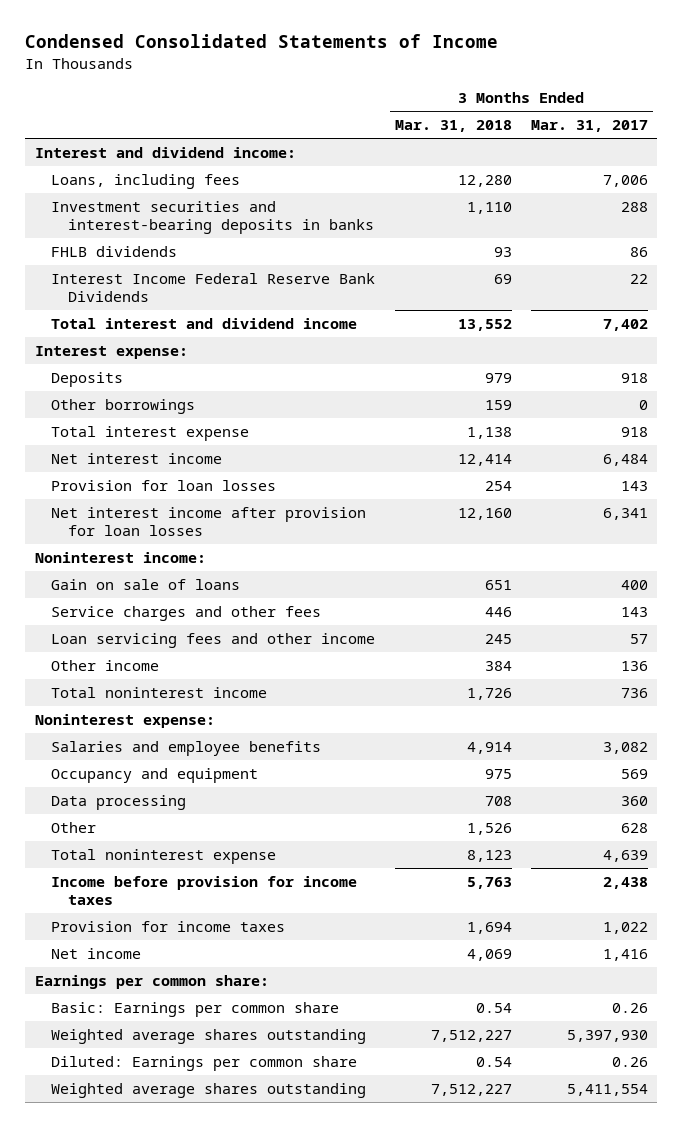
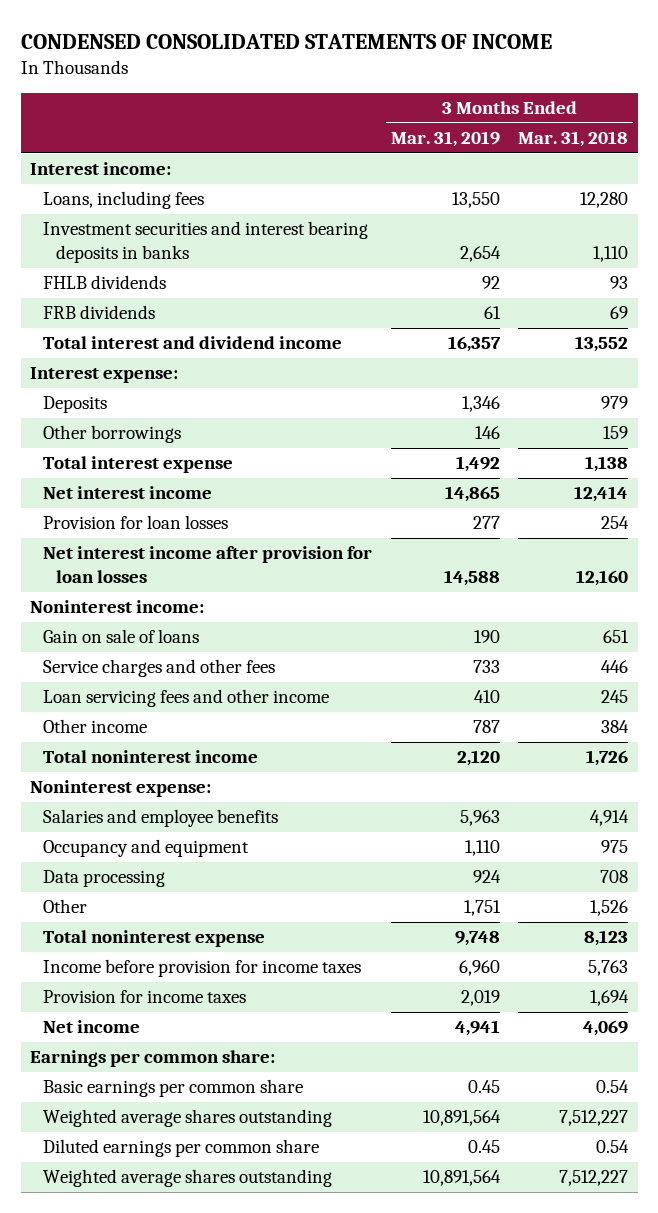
[25,34,499,49] Condensed Consolidated Statements of Income -> [20,34,552,50] CONDENSED CONSOLIDATED STATEMENTS OF INCOME
[530,120,648,133] Mar. 31, 2017 -> none
none -> [390,130,500,147] Mar. 31, 2019
[34,147,296,159] Interest and dividend income: -> [29,162,171,176] Interest income:
[51,201,375,234] Investment securities and interest-bearing deposits in banks -> [43,221,369,263] Investment securities and interest bearing deposits in banks
[51,273,376,302] Interest Income Federal Reserve Bank Dividends -> none
none -> [43,305,156,320] FRB dividends
[51,1002,340,1018] Basic: Earnings per common share -> [43,1079,304,1098] Basic earnings per common share
[51,1056,358,1072] Diluted: Earnings per common share -> [43,1139,320,1158] Diluted earnings per common share

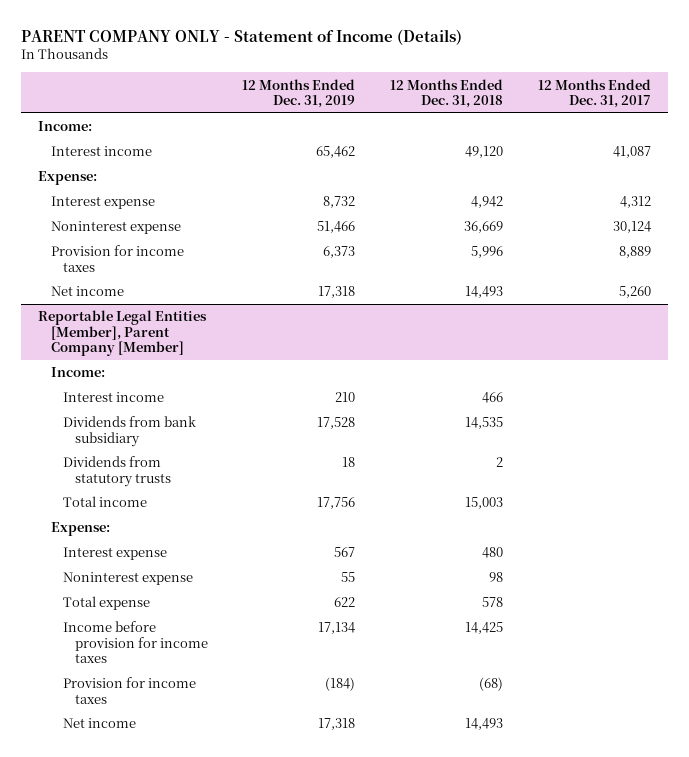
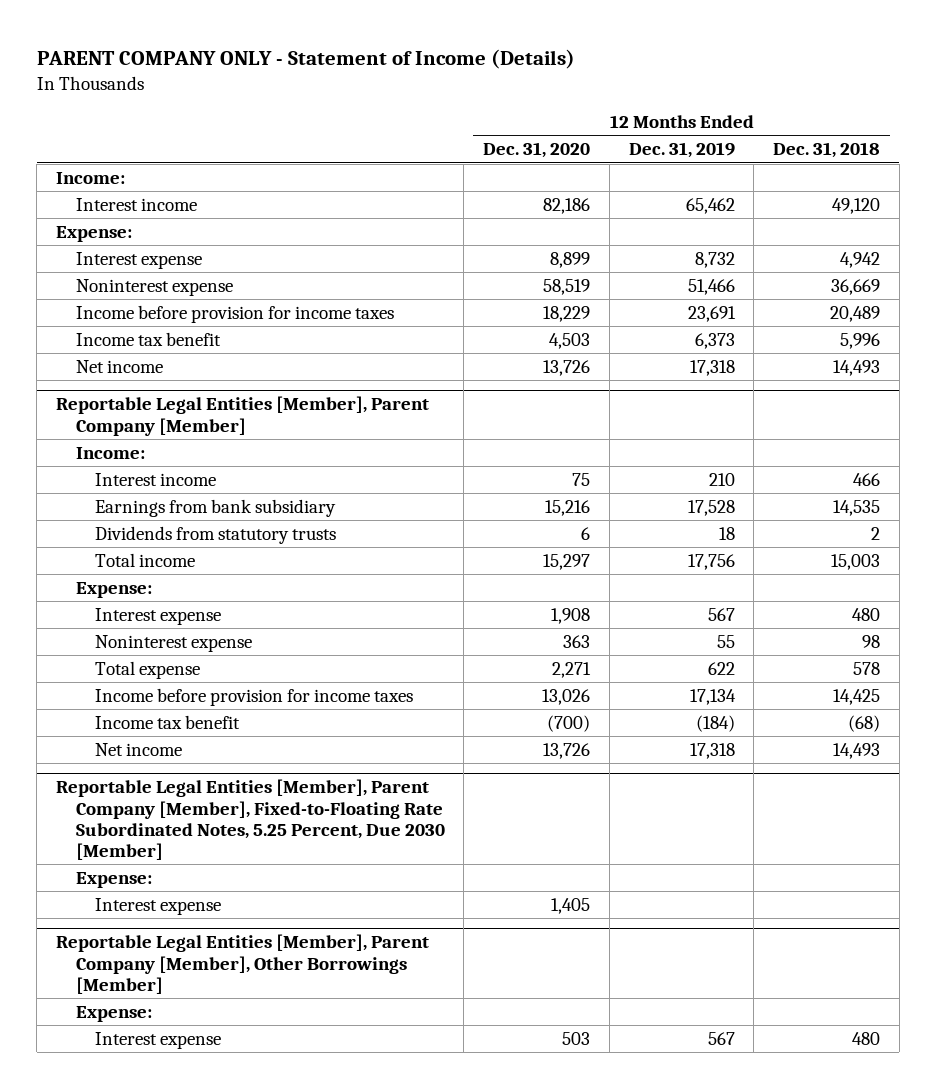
[537,78,651,109] 12 Months Ended Dec. 31, 2017 -> none
none -> [483,142,591,159] Dec. 31, 2020
none -> [75,304,394,323] Income before provision for income taxes
[50,245,184,272] Provision for income taxes -> [75,331,221,346] Income tax benefit
[62,416,196,447] Dividends from bank subsidiary -> [95,498,337,517] Earnings from bank subsidiary
[62,677,196,704] Provision for income taxes -> [95,714,241,729] Income tax benefit
none -> [55,779,445,860] Reportable Legal Entities [Member], Parent Company [Member], Fixed-to-Floating Rate Subordinated Notes, 5.25 Percent, Due 2030 [Member]
none -> [75,871,152,888] Expense:
none -> [95,897,222,915] Interest expense
none -> [55,934,429,994] Reportable Legal Entities [Member], Parent Company [Member], Other Borrowings [Member]
none -> [75,1005,152,1022] Expense:
none -> [95,1031,222,1049] Interest expense

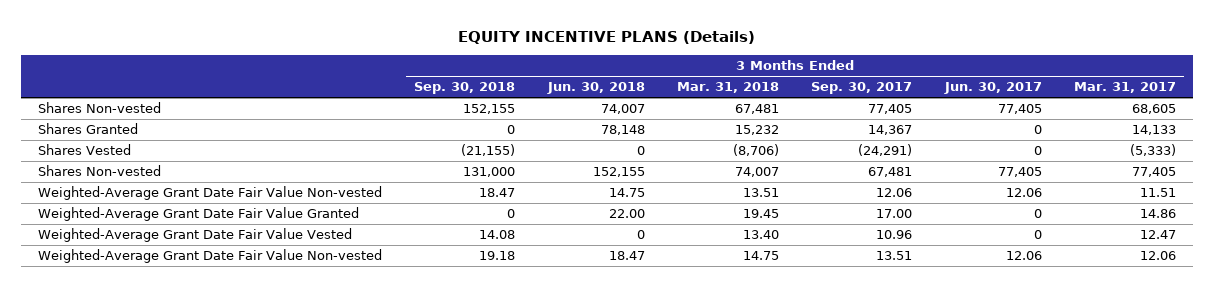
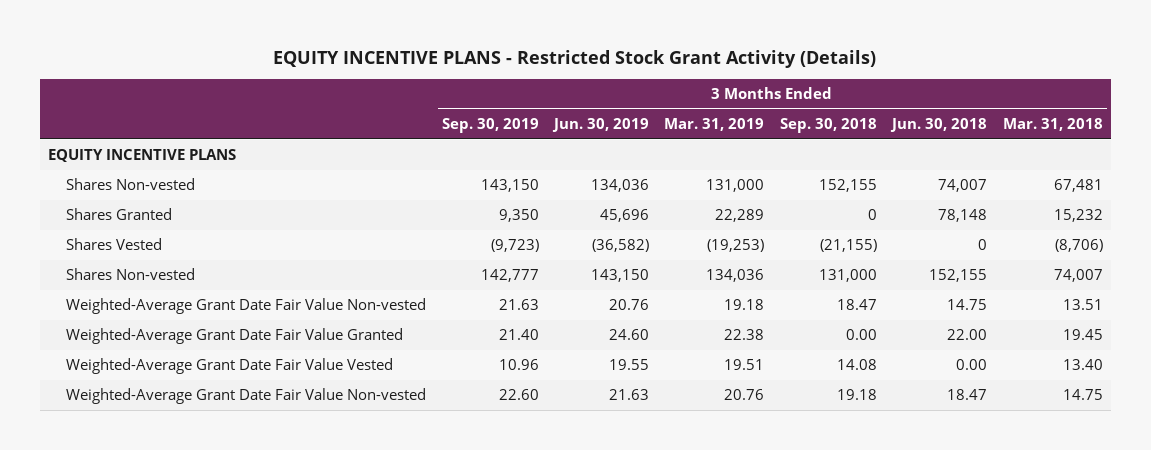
[458,30,756,44] EQUITY INCENTIVE PLANS (Details) -> [273,49,877,68] EQUITY INCENTIVE PLANS - Restricted Stock Grant Activity (Details)
[811,82,913,95] Sep. 30, 2017 -> none
[943,82,1042,95] Jun. 30, 2017 -> none
[1074,82,1177,94] Mar. 31, 2017 -> none
none -> [441,118,539,134] Sep. 30, 2019
none -> [551,118,649,133] Jun. 30, 2019
none -> [664,118,765,132] Mar. 31, 2019
none -> [48,149,237,163] EQUITY INCENTIVE PLANS
[507,209,516,219] 0 -> [845,329,877,341] 0.00
[636,230,645,240] 0 -> [956,359,988,371] 0.00

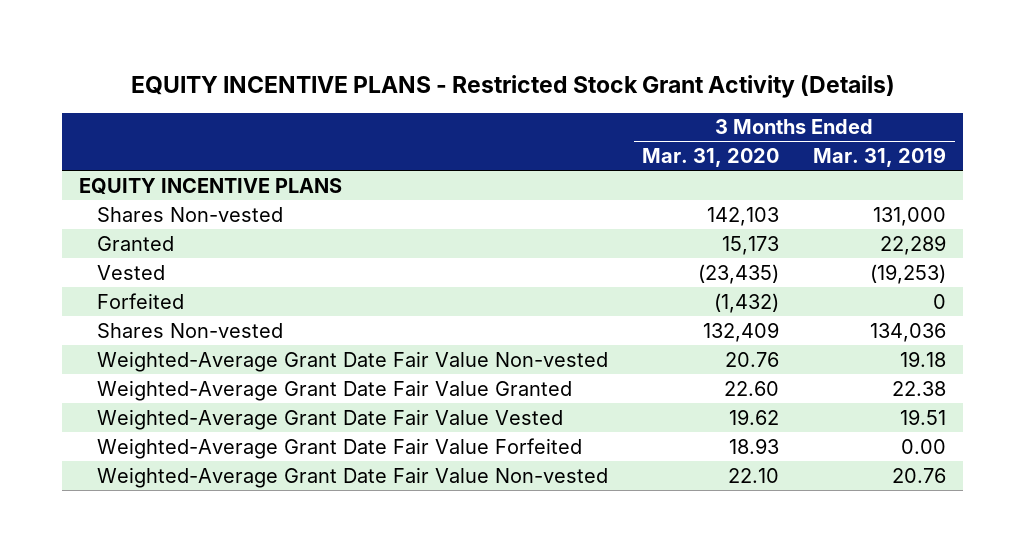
[441,118,539,134] Sep. 30, 2019 -> none
[551,118,649,133] Jun. 30, 2019 -> none
[779,118,877,134] Sep. 30, 2018 -> none
[890,118,988,133] Jun. 30, 2018 -> none
[1002,118,1103,132] Mar. 31, 2018 -> none
none -> [642,147,780,167] Mar. 31, 2020
[66,208,173,221] Shares Granted -> [97,235,175,251] Granted
[66,238,163,251] Shares Vested -> [97,264,166,280] Vested
none -> [97,292,185,309] Forfeited
none -> [97,437,583,459] Weighted-Average Grant Date Fair Value Forfeited

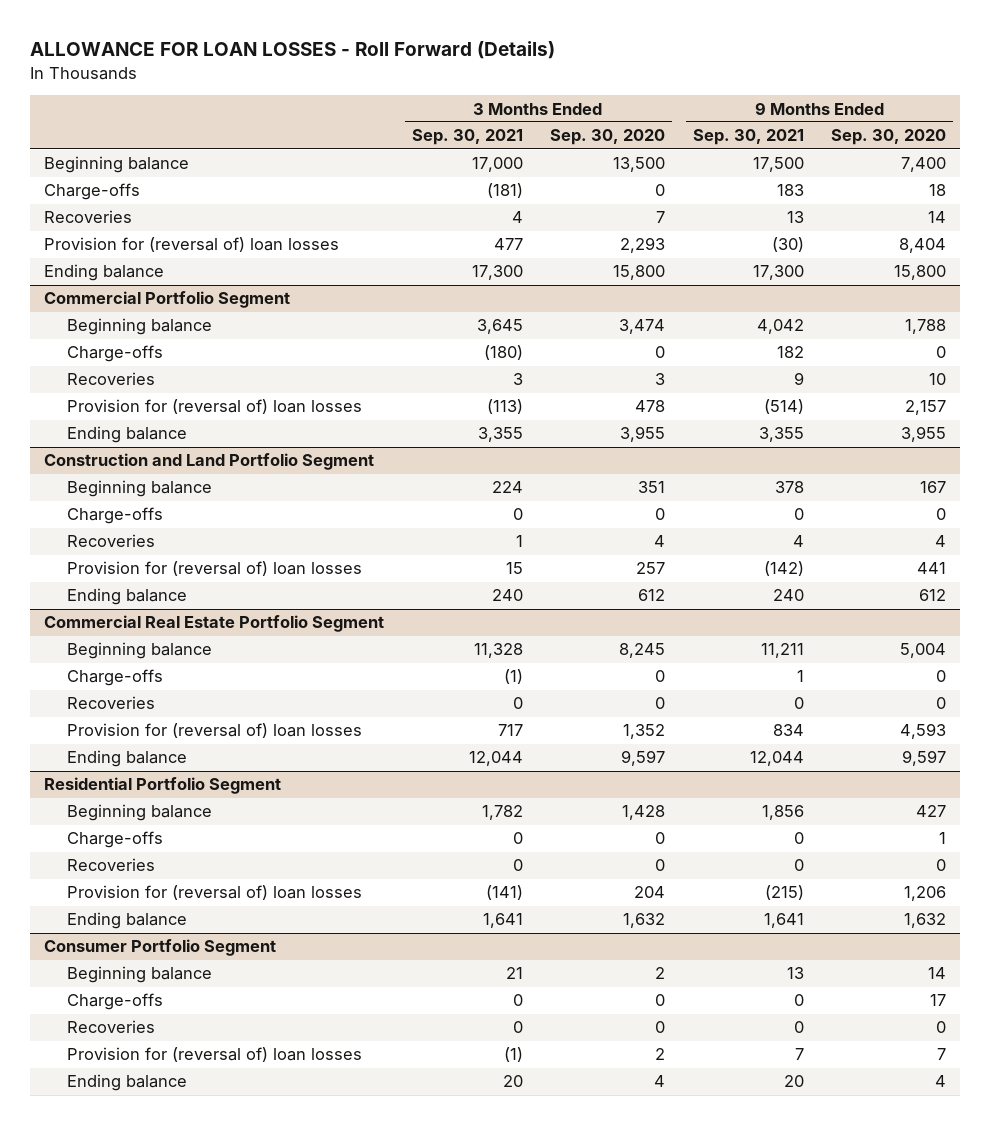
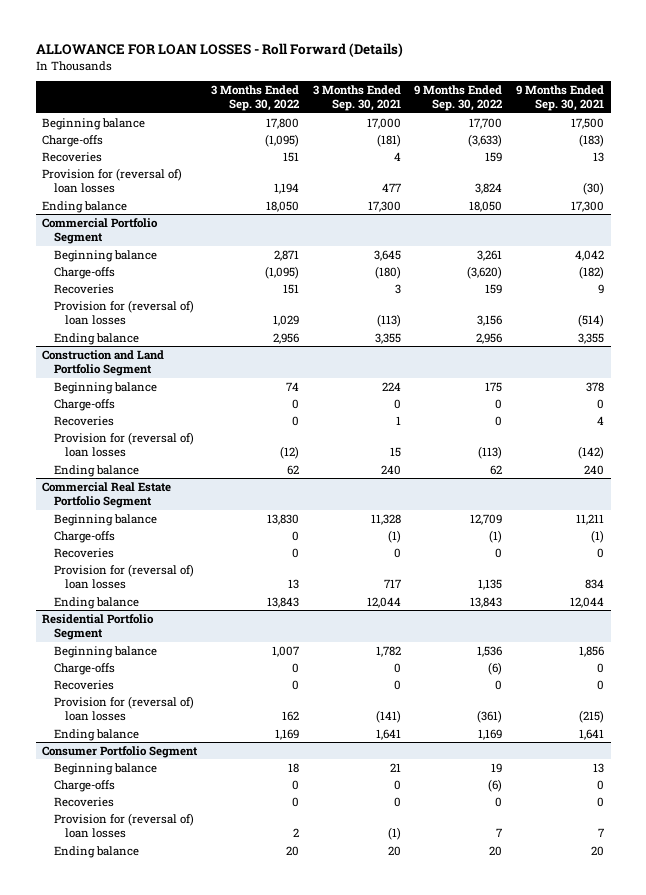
[550,129,666,146] Sep. 30, 2020 -> none
[831,129,947,146] Sep. 30, 2020 -> none
none -> [210,85,299,112] 3 Months Ended Sep. 30, 2022
none -> [414,85,503,112] 9 Months Ended Sep. 30, 2022
[776,184,804,197] 183 -> [578,133,604,147] (183)
[776,346,804,359] 182 -> [578,265,604,279] (182)
[796,670,804,683] 1 -> [590,529,604,543] (1)

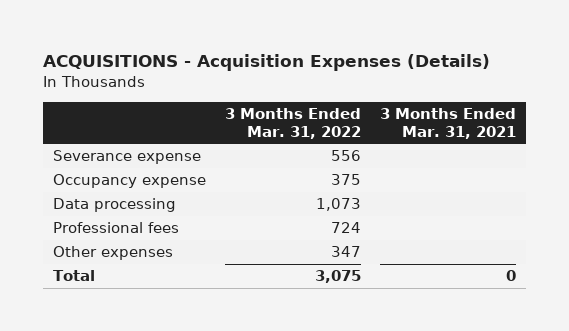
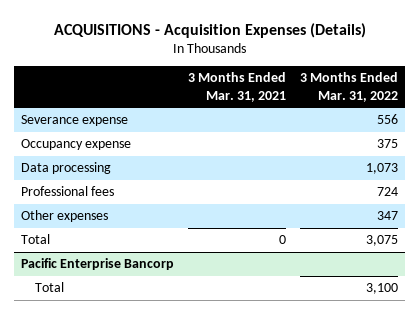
none -> [20,258,174,271] Pacific Enterprise Bancorp
none -> [35,282,65,293] Total

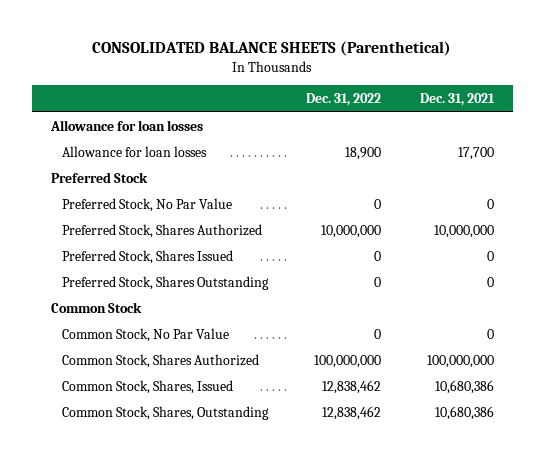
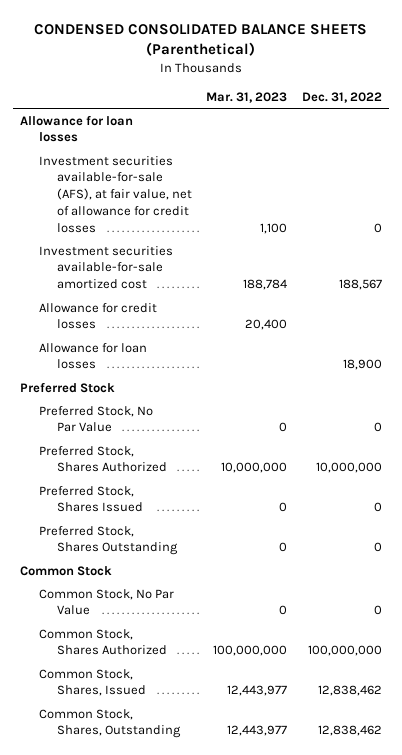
[92,40,452,56] CONSOLIDATED BALANCE SHEETS (Parenthetical) -> [34,23,368,57] CONDENSED CONSOLIDATED BALANCE SHEETS (Parenthetical)
[419,93,495,107] Dec. 31, 2021 -> none
none -> [206,91,288,103] Mar. 31, 2023
none -> [38,155,192,233] Investment securities available-for-sale (AFS), at fair value, net of allowance for credit losses
none -> [38,245,173,290] Investment securities available-for-sale amortized cost
none -> [38,302,157,330] Allowance for credit losses

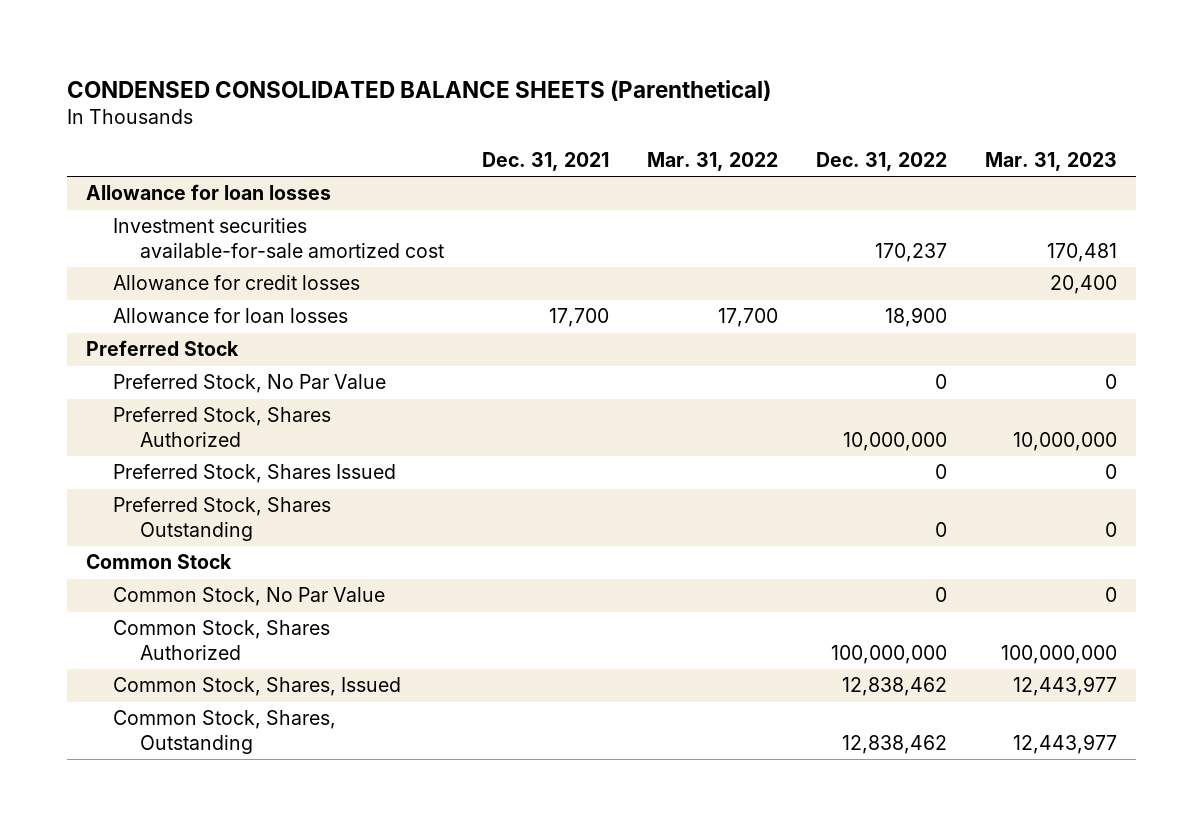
none -> [482,152,610,172] Dec. 31, 2021
none -> [647,152,779,172] Mar. 31, 2022
[38,155,192,233] Investment securities available-for-sale (AFS), at fair value, net of allowance for credit losses -> none
[243,279,288,291] 188,784 -> [1047,243,1118,263] 170,481
[338,279,382,291] 188,567 -> [875,243,948,263] 170,237

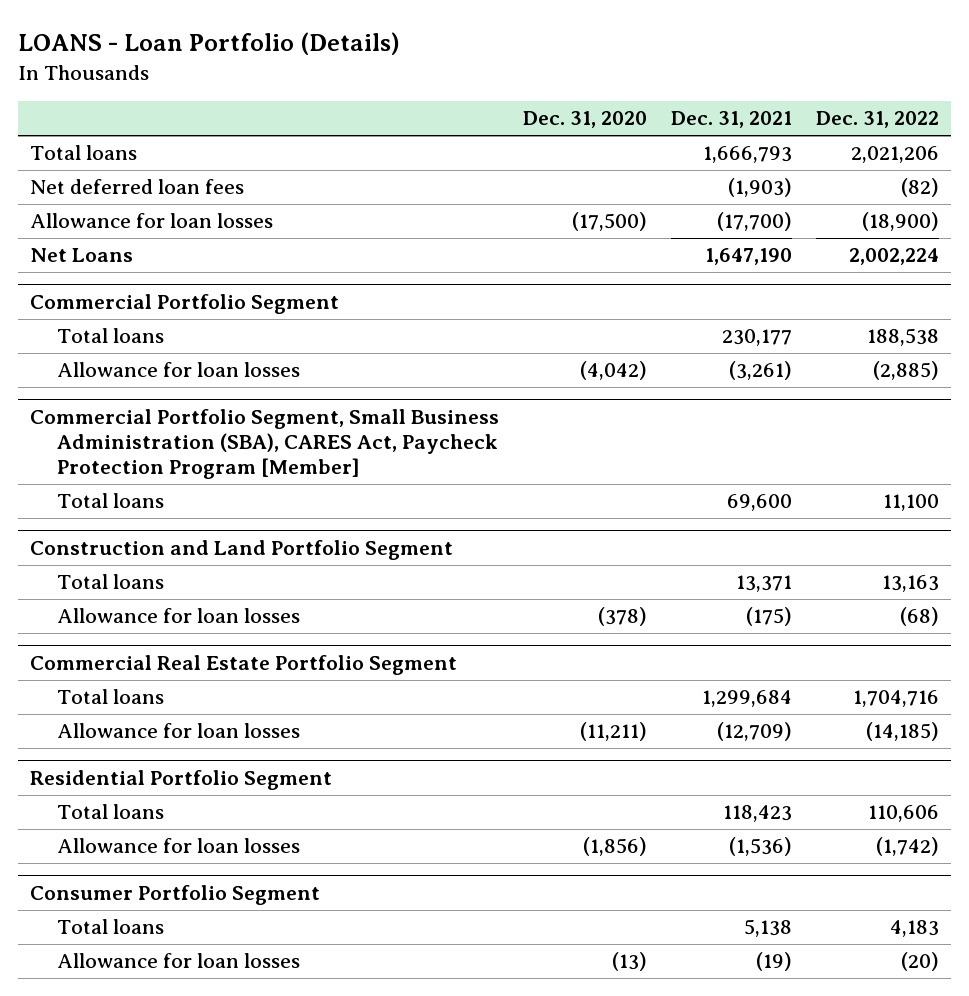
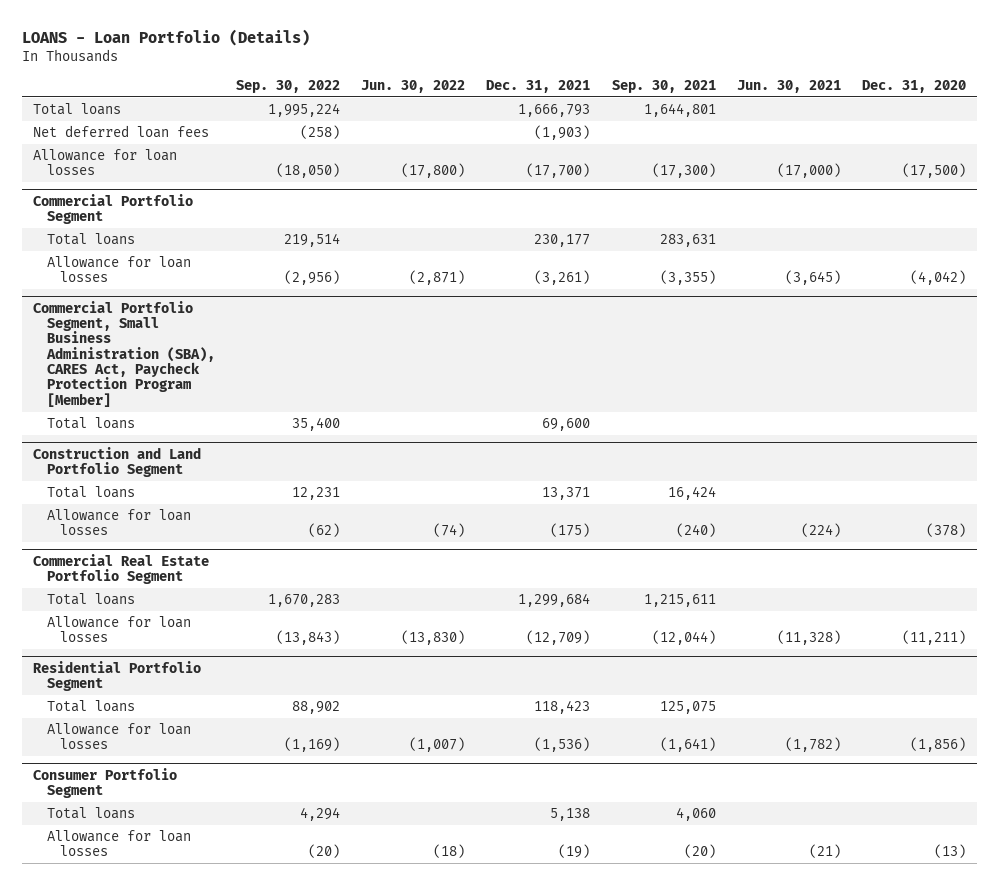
[815,111,939,129] Dec. 31, 2022 -> none
none -> [235,80,340,94] Sep. 30, 2022
none -> [361,80,466,94] Jun. 30, 2022
none -> [611,80,716,94] Sep. 30, 2021
none -> [736,80,841,94] Jun. 30, 2021
[30,248,134,263] Net Loans -> none

